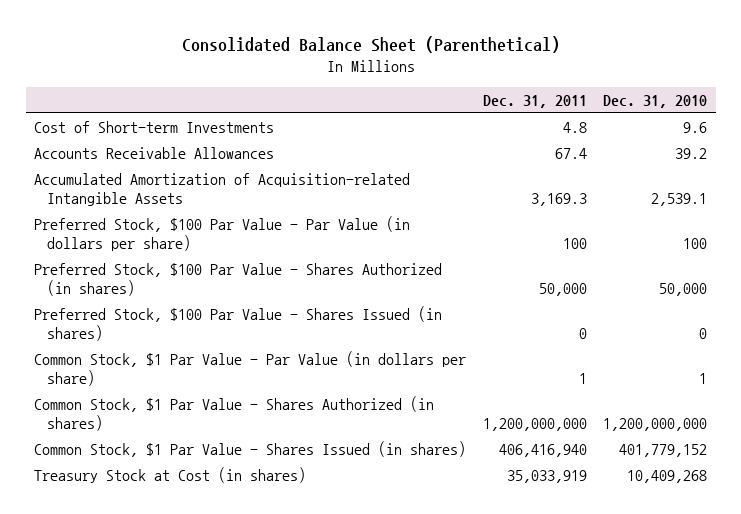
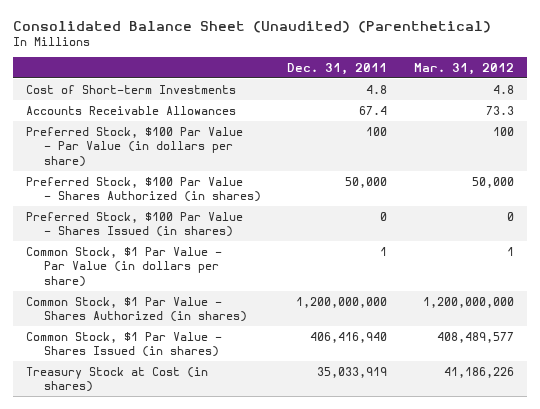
[181,35,560,53] Consolidated Balance Sheet (Parenthetical) -> [13,20,492,33] Consolidated Balance Sheet (Unaudited) (Parenthetical)
[603,94,708,108] Dec. 31, 2010 -> none
none -> [413,62,514,75] Mar. 31, 2012
[34,172,411,207] Accumulated Amortization of Acquisition-related Intangible Assets -> none

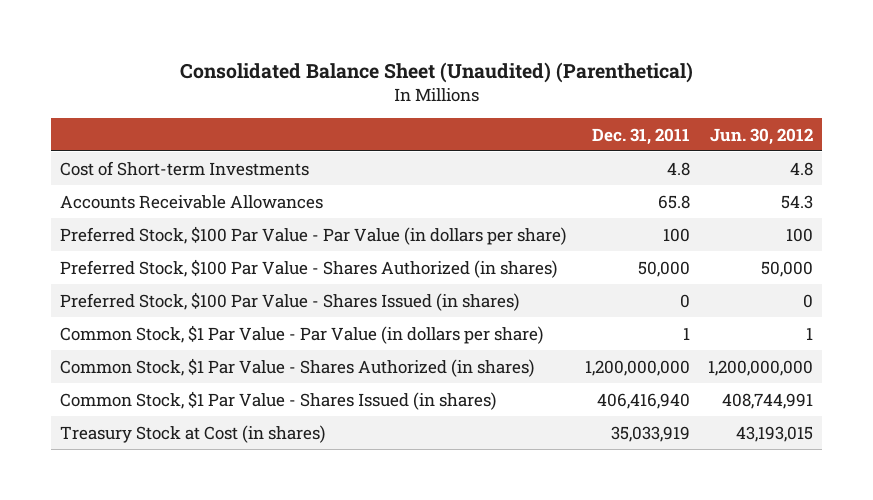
[413,62,514,75] Mar. 31, 2012 -> none
none -> [709,127,813,145] Jun. 30, 2012
[359,105,388,115] 67.4 -> [657,194,690,209] 65.8

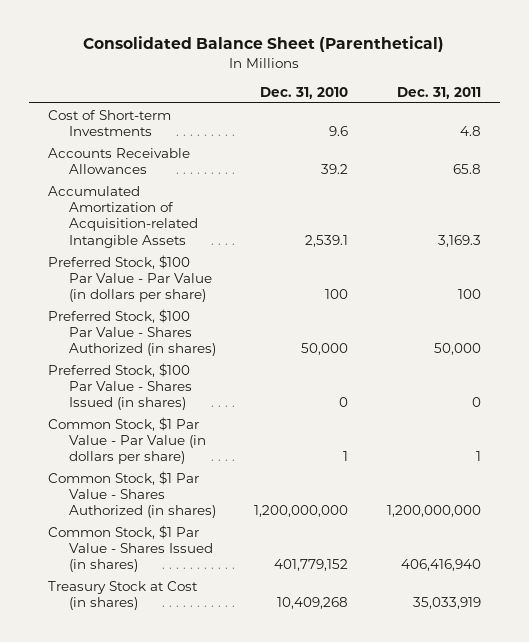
[179,61,693,83] Consolidated Balance Sheet (Unaudited) (Parenthetical) -> [83,36,445,53] Consolidated Balance Sheet (Parenthetical)
[709,127,813,145] Jun. 30, 2012 -> none
none -> [260,86,349,99] Dec. 31, 2010
none -> [47,185,198,248] Accumulated Amortization of Acquisition-related Intangible Assets

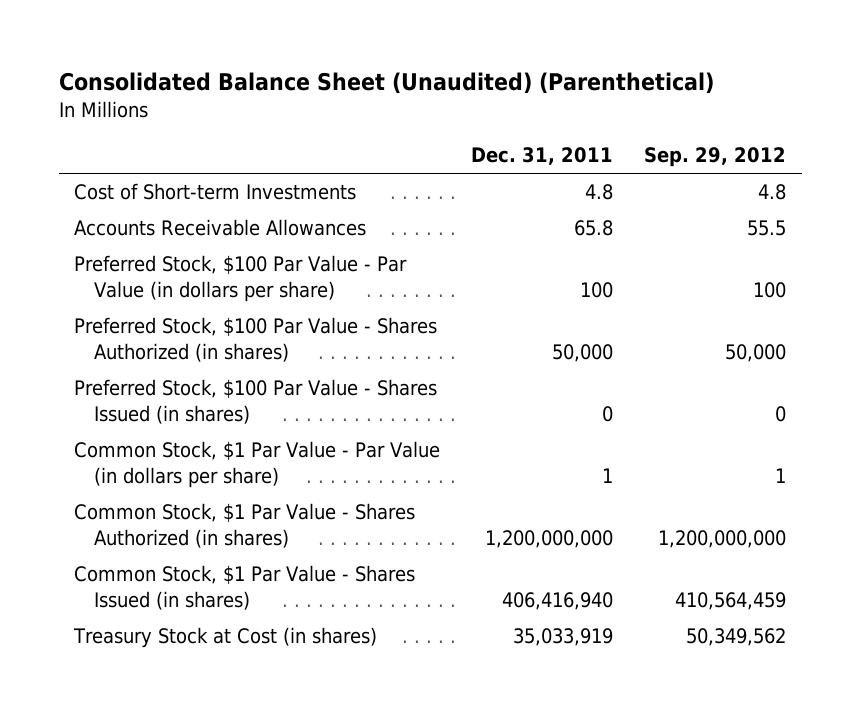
[83,36,445,53] Consolidated Balance Sheet (Parenthetical) -> [58,71,714,94] Consolidated Balance Sheet (Unaudited) (Parenthetical)
[260,86,349,99] Dec. 31, 2010 -> none
none -> [644,147,787,168] Sep. 29, 2012
[47,185,198,248] Accumulated Amortization of Acquisition-related Intangible Assets -> none

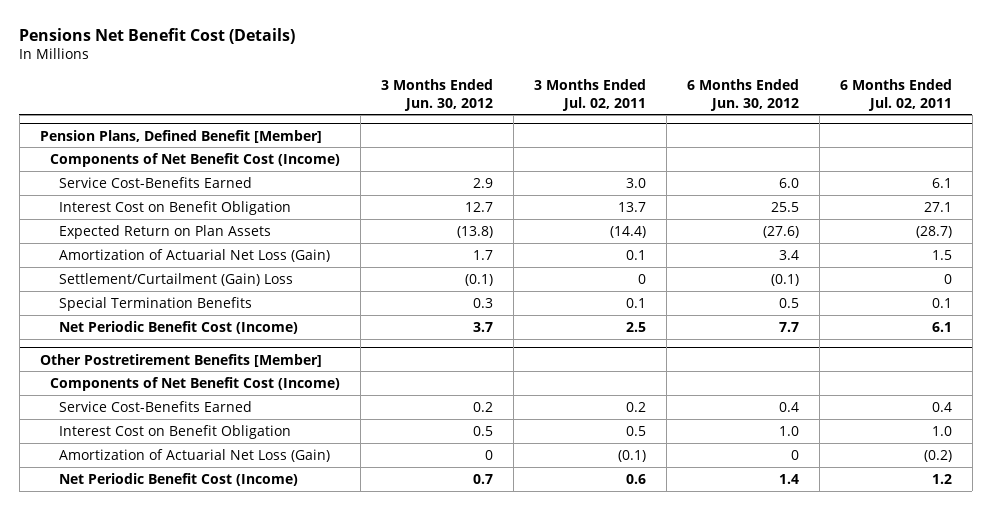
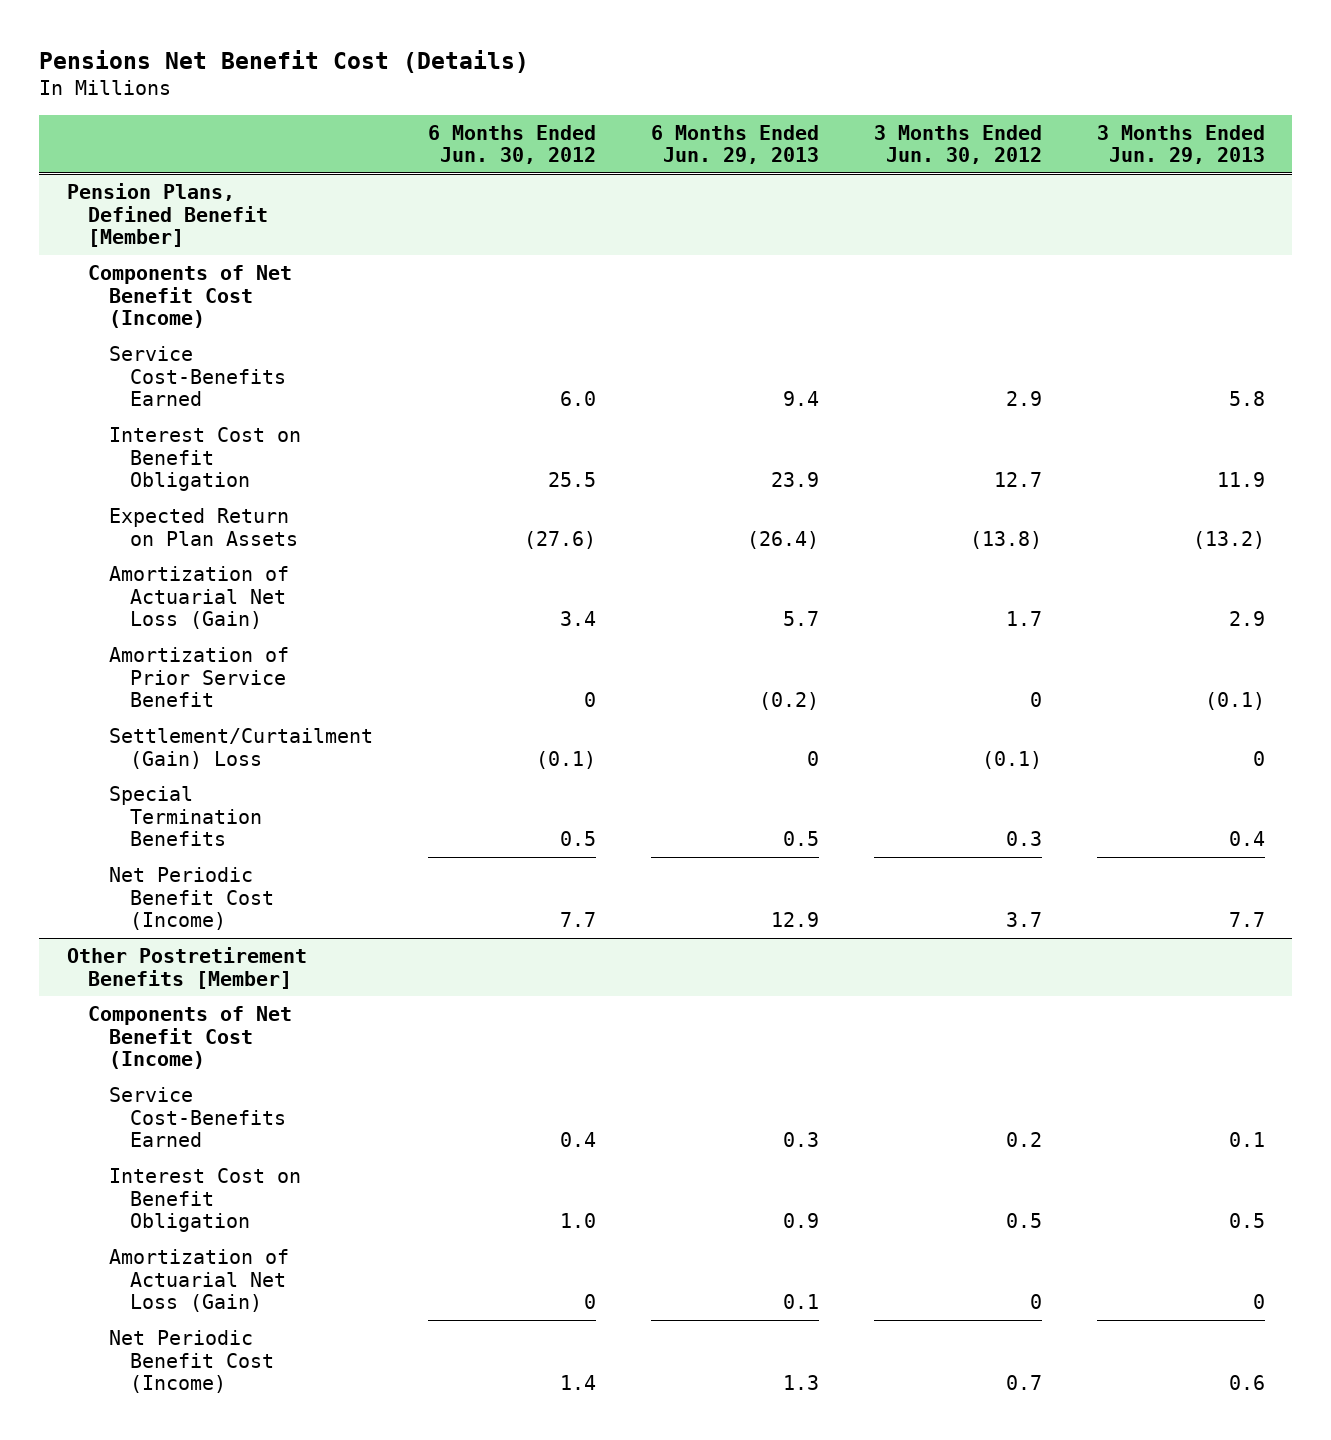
[533,78,646,111] 3 Months Ended Jul. 02, 2011 -> none
[839,78,952,111] 6 Months Ended Jul. 02, 2011 -> none
none -> [650,124,819,165] 6 Months Ended Jun. 29, 2013
none -> [1096,124,1265,165] 3 Months Ended Jun. 29, 2013
none -> [109,646,290,708] Amortization of Prior Service Benefit

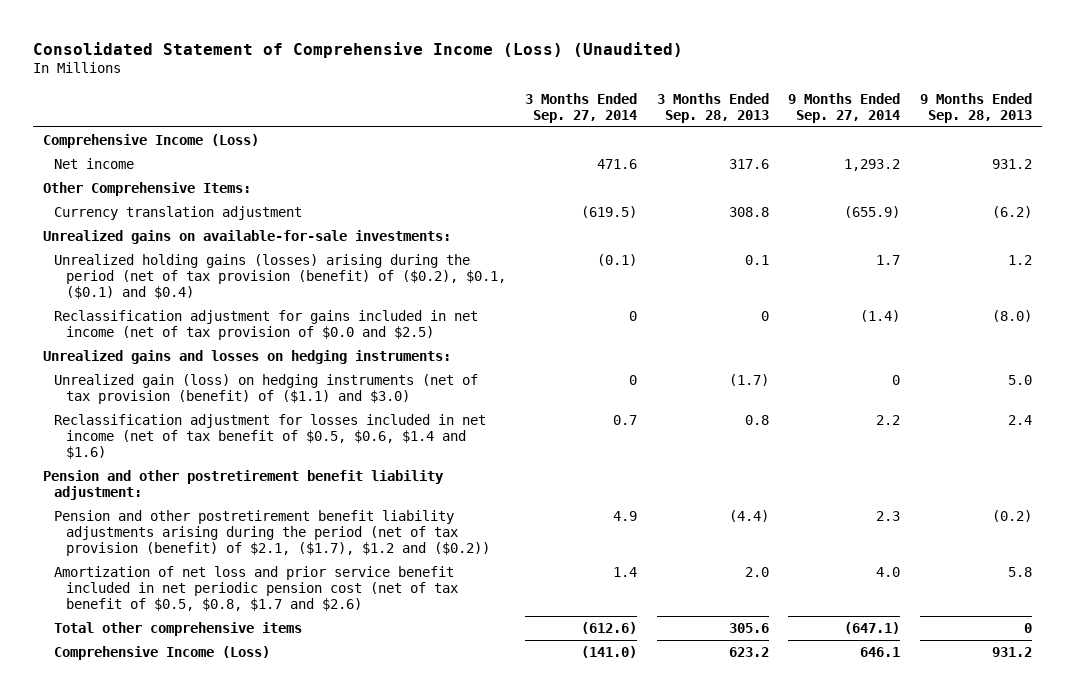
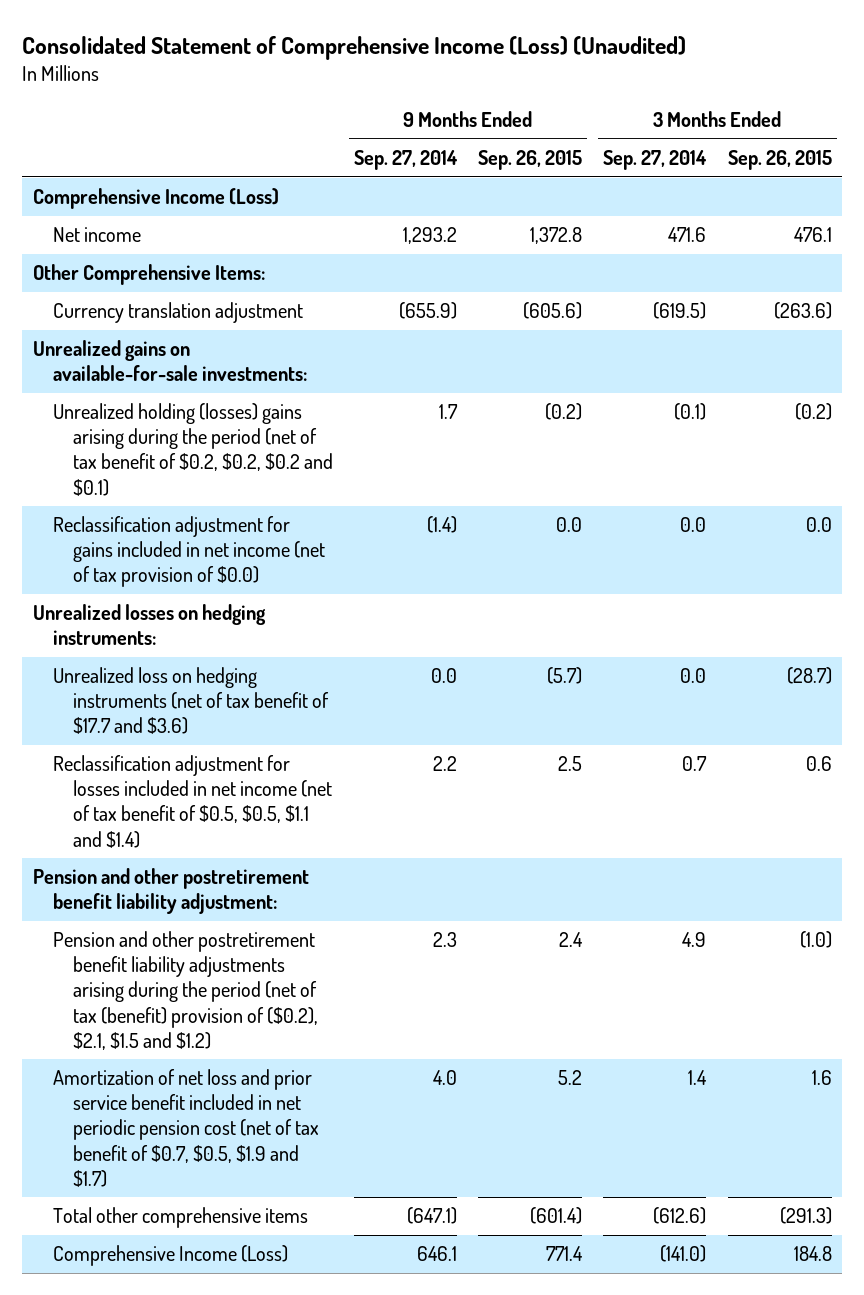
[656,92,769,124] 3 Months Ended Sep. 28, 2013 -> none
[919,92,1032,124] 9 Months Ended Sep. 28, 2013 -> none
none -> [478,150,583,171] Sep. 26, 2015
none -> [727,150,832,171] Sep. 26, 2015
[54,253,507,300] Unrealized holding gains (losses) arising during the period (net of tax provision (benefit) of ($0.2), $0.1, ($0.1) and $0.4) -> [52,403,333,496] Unrealized holding (losses) gains arising during the period (net of tax benefit of $0.2, $0.2, $0.2 and $0.1)
[54,309,479,341] Reclassification adjustment for gains included in net income (net of tax provision of $0.0 and $2.5) -> [52,516,325,588] Reclassification adjustment for gains included in net income (net of tax provision of $0.0)
[629,310,638,321] 0 -> [680,517,707,533] 0.0
[42,349,451,364] Unrealized gains and losses on hedging instruments: -> [32,604,266,646] Unrealized losses on hedging instruments:
[54,373,479,405] Unrealized gain (loss) on hedging instruments (net of tax provision (benefit) of ($1.1) and $3.0) -> [52,667,329,735] Unrealized loss on hedging instruments (net of tax benefit of $17.7 and $3.6)
[629,374,638,385] 0 -> [680,668,707,684] 0.0
[892,374,901,385] 0 -> [430,668,457,684] 0.0
[54,413,487,460] Reclassification adjustment for losses included in net income (net of tax benefit of $0.5, $0.6, $1.4 and $1.6) -> [52,755,332,848] Reclassification adjustment for losses included in net income (net of tax benefit of $0.5, $0.5, $1.1 and $1.4)
[54,509,491,557] Pension and other postretirement benefit liability adjustments arising during the period (net of tax provision (benefit) of $2.1, ($1.7), $1.2 and ($0.2)) -> [52,931,318,1050] Pension and other postretirement benefit liability adjustments arising during the period (net of tax (benefit) provision of ($0.2), $2.1, $1.5 and $1.2)
[54,565,459,612] Amortization of net loss and prior service benefit included in net periodic pension cost (net of tax benefit of $0.5, $0.8, $1.7 and $2.6) -> [52,1069,319,1187] Amortization of net loss and prior service benefit included in net periodic pension cost (net of tax benefit of $0.7, $0.5, $1.9 and $1.7)

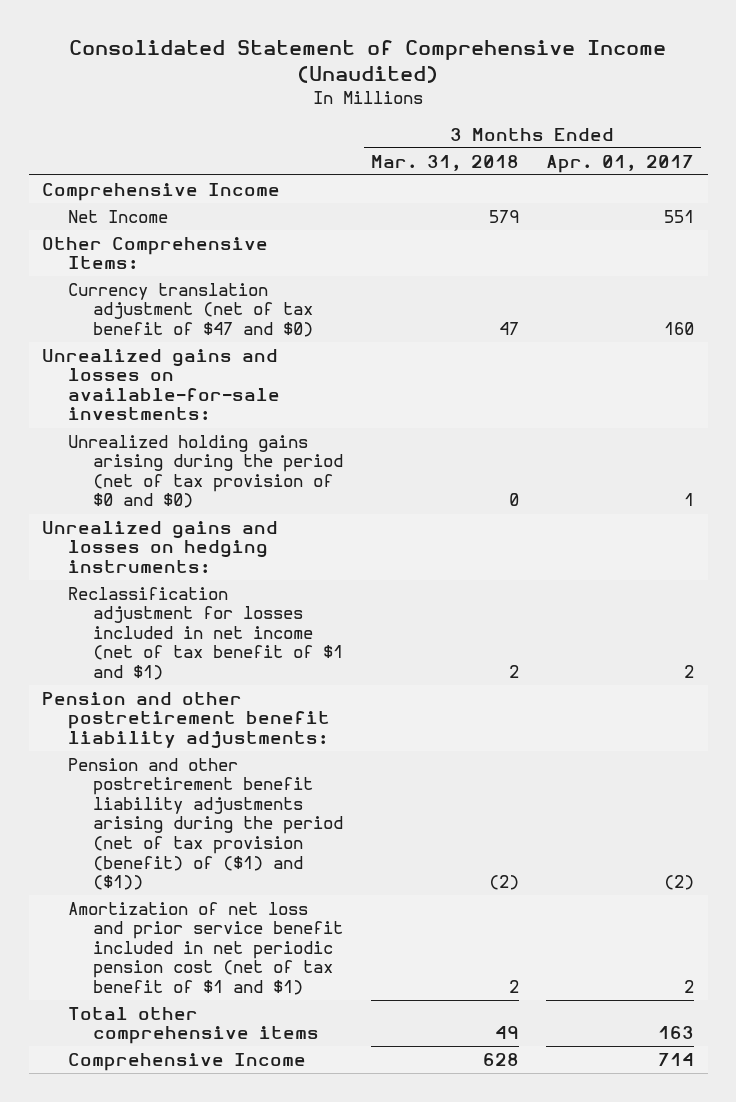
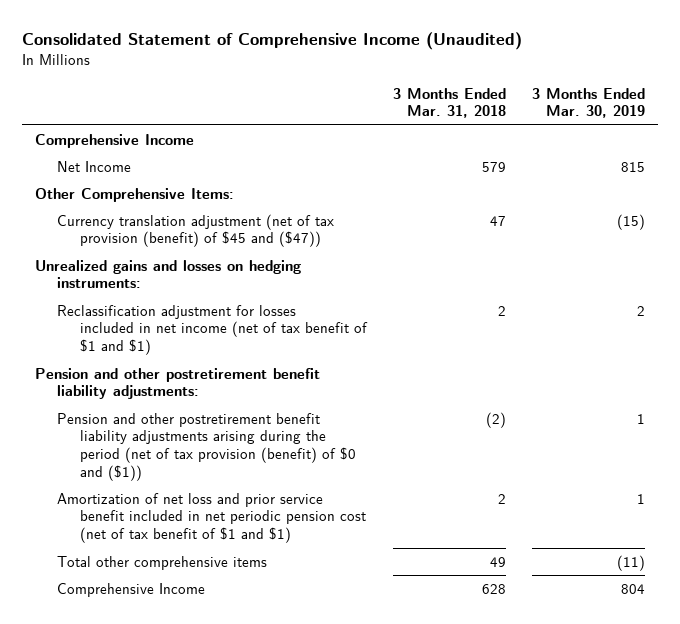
[546,154,695,173] Apr. 01, 2017 -> none
none -> [532,87,646,119] 3 Months Ended Mar. 30, 2019
[42,348,280,421] Unrealized gains and losses on available-for-sale investments: -> none
[67,434,344,509] Unrealized holding gains arising during the period (net of tax provision of $0 and $0) -> none
[67,282,314,337] Currency translation adjustment (net of tax benefit of $47 and $0) -> [57,213,335,248] Currency translation adjustment (net of tax provision (benefit) of $45 and ($47))
[67,757,344,891] Pension and other postretirement benefit liability adjustments arising during the period (net of tax provision (benefit) of ($1) and ($1)) -> [57,412,357,481] Pension and other postretirement benefit liability adjustments arising during the period (net of tax provision (benefit) of $0 and ($1))

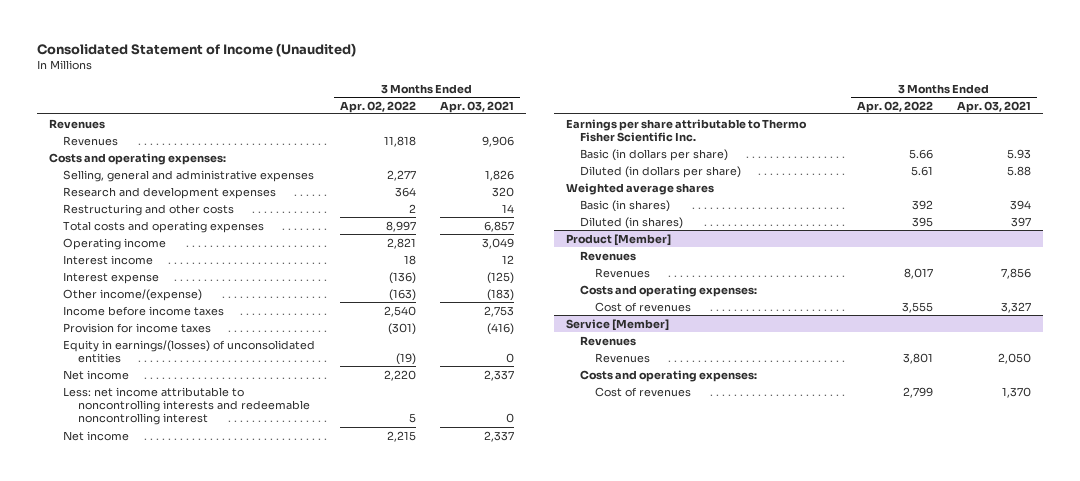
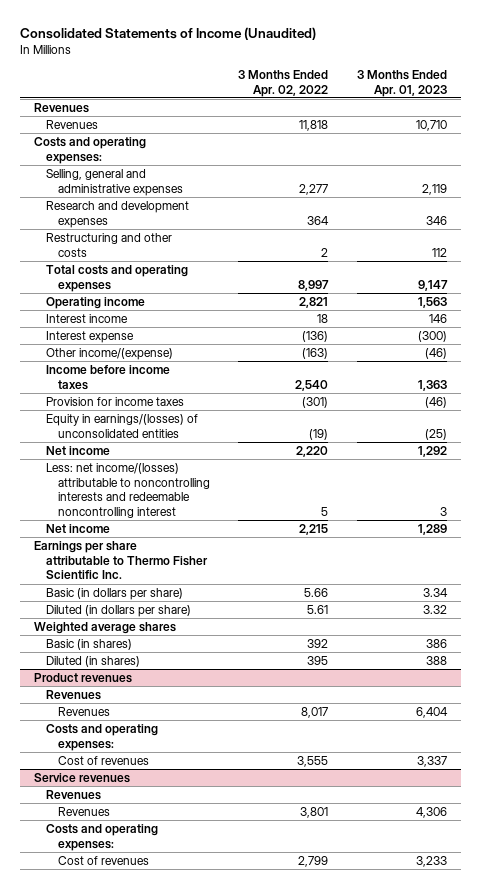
[36,43,356,58] Consolidated Statement of Income (Unaudited) -> [19,27,316,41] Consolidated Statements of Income (Unaudited)
[439,100,514,113] Apr. 03, 2021 -> none
none -> [357,69,448,97] 3 Months Ended Apr. 01, 2023
[63,386,310,426] Less: net income attributable to noncontrolling interests and redeemable noncontrolling interest -> [45,463,210,518] Less: net income/(losses) attributable to noncontrolling interests and redeemable noncontrolling interest
[566,233,672,246] Product [Member] -> [34,673,133,684] Product revenues
[566,318,670,331] Service [Member] -> [34,773,131,784] Service revenues

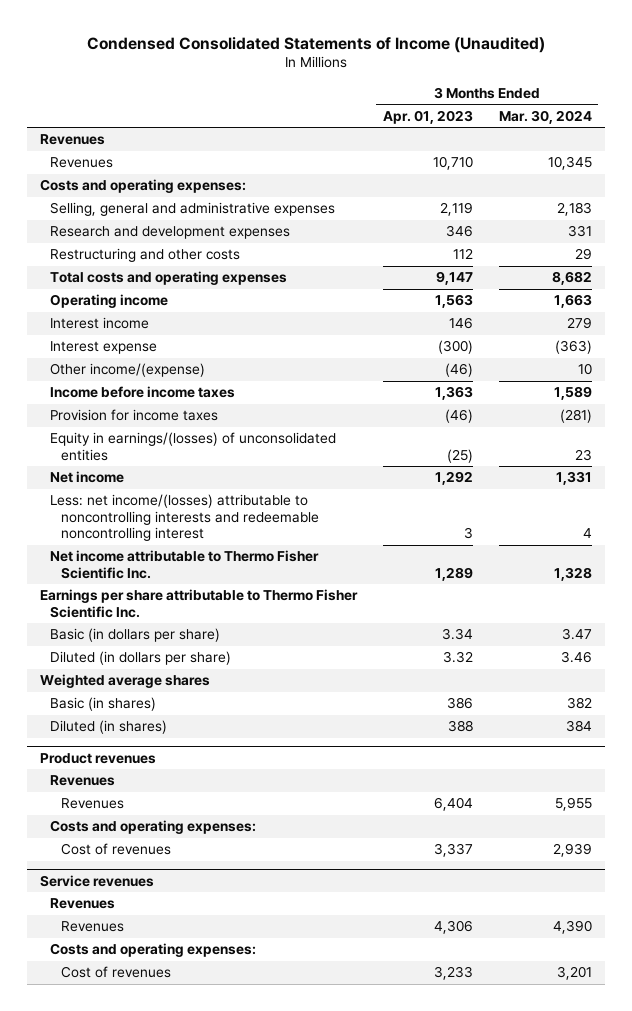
[19,27,316,41] Consolidated Statements of Income (Unaudited) -> [86,36,545,53] Condensed Consolidated Statements of Income (Unaudited)
[238,69,329,97] 3 Months Ended Apr. 02, 2022 -> none
none -> [498,109,592,124] Mar. 30, 2024
[45,524,110,534] Net income -> [50,550,320,579] Net income attributable to Thermo Fisher Scientific Inc.

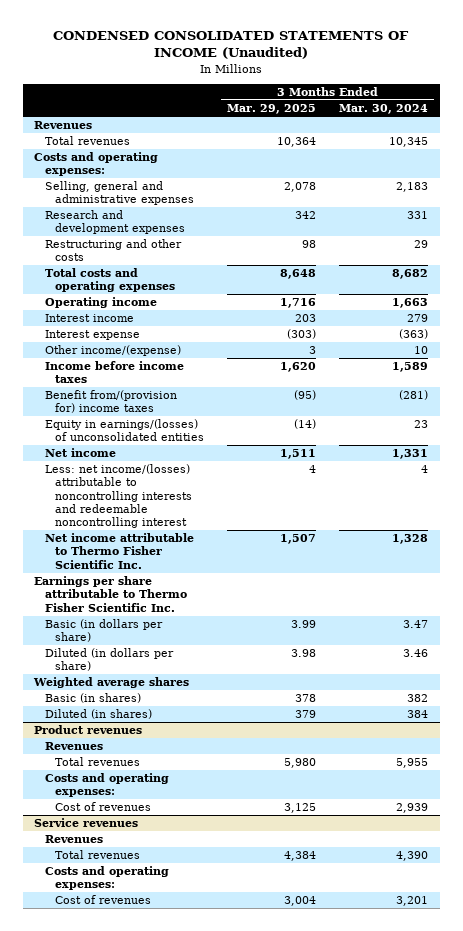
[86,36,545,53] Condensed Consolidated Statements of Income (Unaudited) -> [53,31,410,60] CONDENSED CONSOLIDATED STATEMENTS OF INCOME (Unaudited)
[382,109,473,124] Apr. 01, 2023 -> none
none -> [226,104,316,115] Mar. 29, 2025
[50,157,114,169] Revenues -> [44,136,130,146] Total revenues
[50,409,219,422] Provision for income taxes -> [44,390,177,414] Benefit from/(provision for) income taxes
[60,798,124,810] Revenues -> [54,757,140,767] Total revenues
[60,921,124,933] Revenues -> [54,850,140,860] Total revenues

